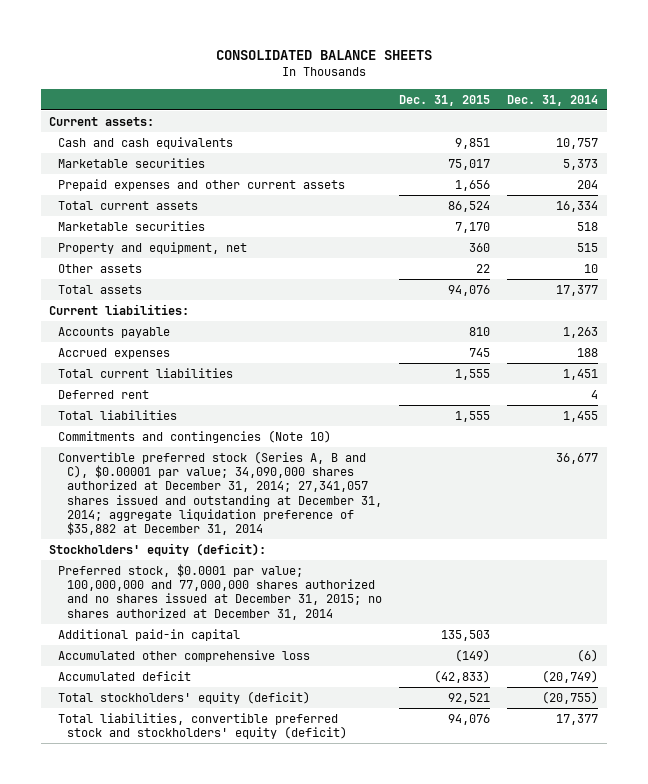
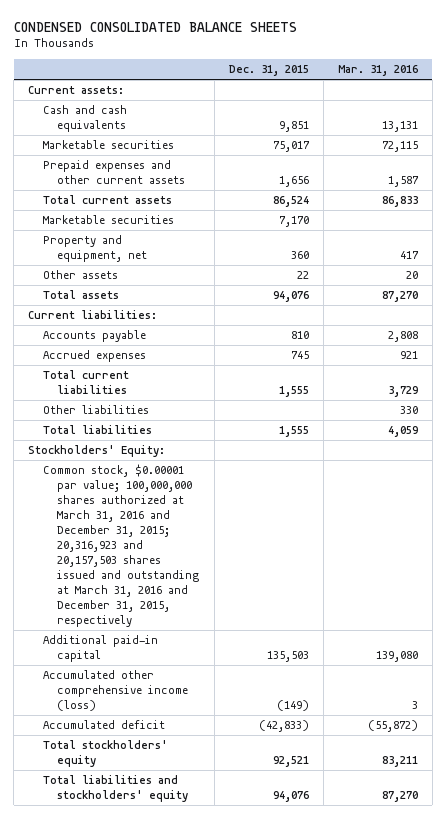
[215,49,432,60] CONSOLIDATED BALANCE SHEETS -> [13,21,297,32] CONDENSED CONSOLIDATED BALANCE SHEETS
[507,94,599,106] Dec. 31, 2014 -> none
none -> [337,65,418,77] Mar. 31, 2016
[58,390,150,400] Deferred rent -> none
none -> [42,405,149,415] Other liabilities
[58,430,332,444] Commitments and contingencies (Note 10) -> none
[58,451,383,536] Convertible preferred stock (Series A, B and C), $0.00001 par value; 34,090,000 shares authorized at December 31, 2014; 27,341,057 shares issued and outstanding at December 31, 2014; aggregate liquidation preference of $35,882 at December 31, 2014 -> none
[58,564,383,620] Preferred stock, $0.0001 par value; 100,000,000 and 77,000,000 shares authorized and no shares issued at December 31, 2015; no shares authorized at December 31, 2014 -> none
[49,543,267,557] Stockholders' equity (deficit): -> [28,445,166,458] Stockholders' Equity:
none -> [42,464,200,627] Common stock, $0.00001 par value; 100,000,000 shares authorized at March 31, 2016 and December 31, 2015; 20,316,923 and 20,157,503 shares issued and outstanding at March 31, 2016 and December 31, 2015, respectively
[58,650,311,663] Accumulated other comprehensive loss -> [42,670,189,711] Accumulated other comprehensive income (loss)
[58,691,311,705] Total stockholders' equity (deficit) -> [42,740,168,768] Total stockholders' equity
[58,713,348,740] Total liabilities, convertible preferred stock and stockholders' equity (deficit) -> [42,775,189,803] Total liabilities and stockholders' equity

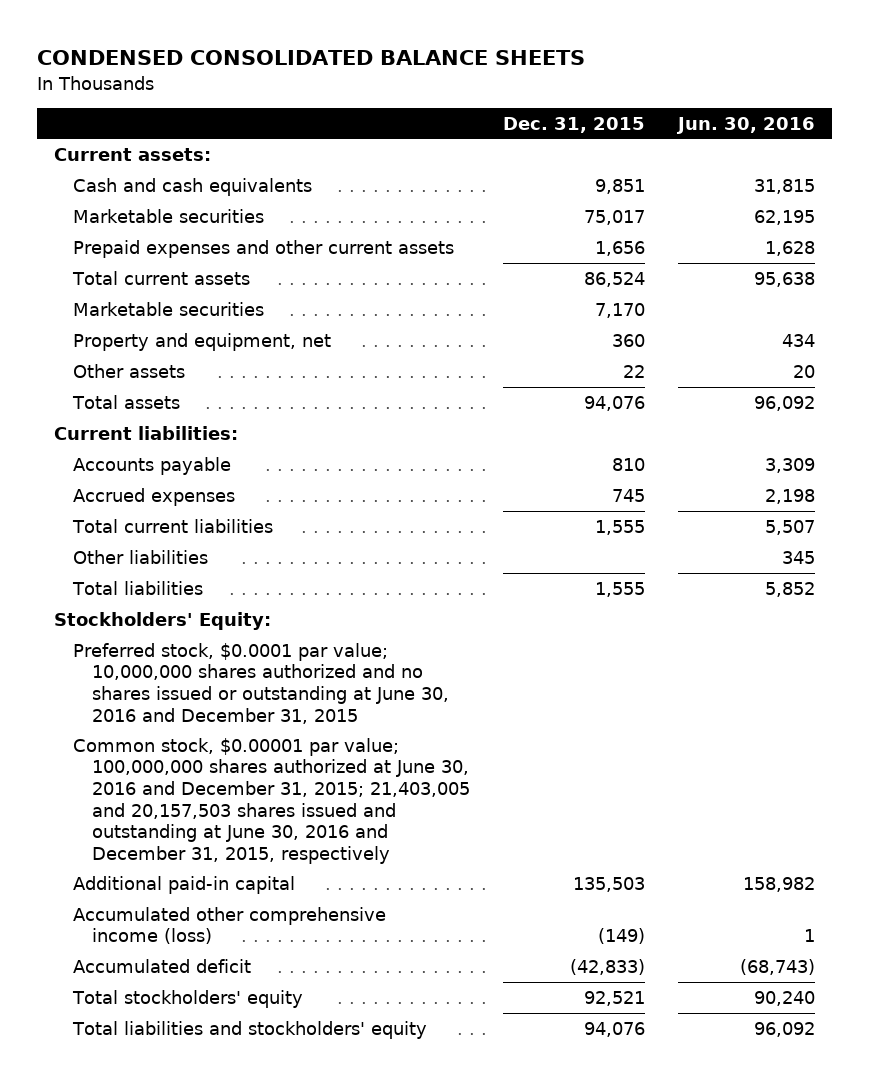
[337,65,418,77] Mar. 31, 2016 -> none
none -> [676,116,816,134] Jun. 30, 2016
none -> [73,642,450,724] Preferred stock, $0.0001 par value; 10,000,000 shares authorized and no shares issued or outstanding at June 30, 2016 and December 31, 2015
[42,464,200,627] Common stock, $0.00001 par value; 100,000,000 shares authorized at March 31, 2016 and December 31, 2015; 20,316,923 and 20,157,503 shares issued and outstanding at March 31, 2016 and December 31, 2015, respectively -> [73,737,471,864] Common stock, $0.00001 par value; 100,000,000 shares authorized at June 30, 2016 and December 31, 2015; 21,403,005 and 20,157,503 shares issued and outstanding at June 30, 2016 and December 31, 2015, respectively

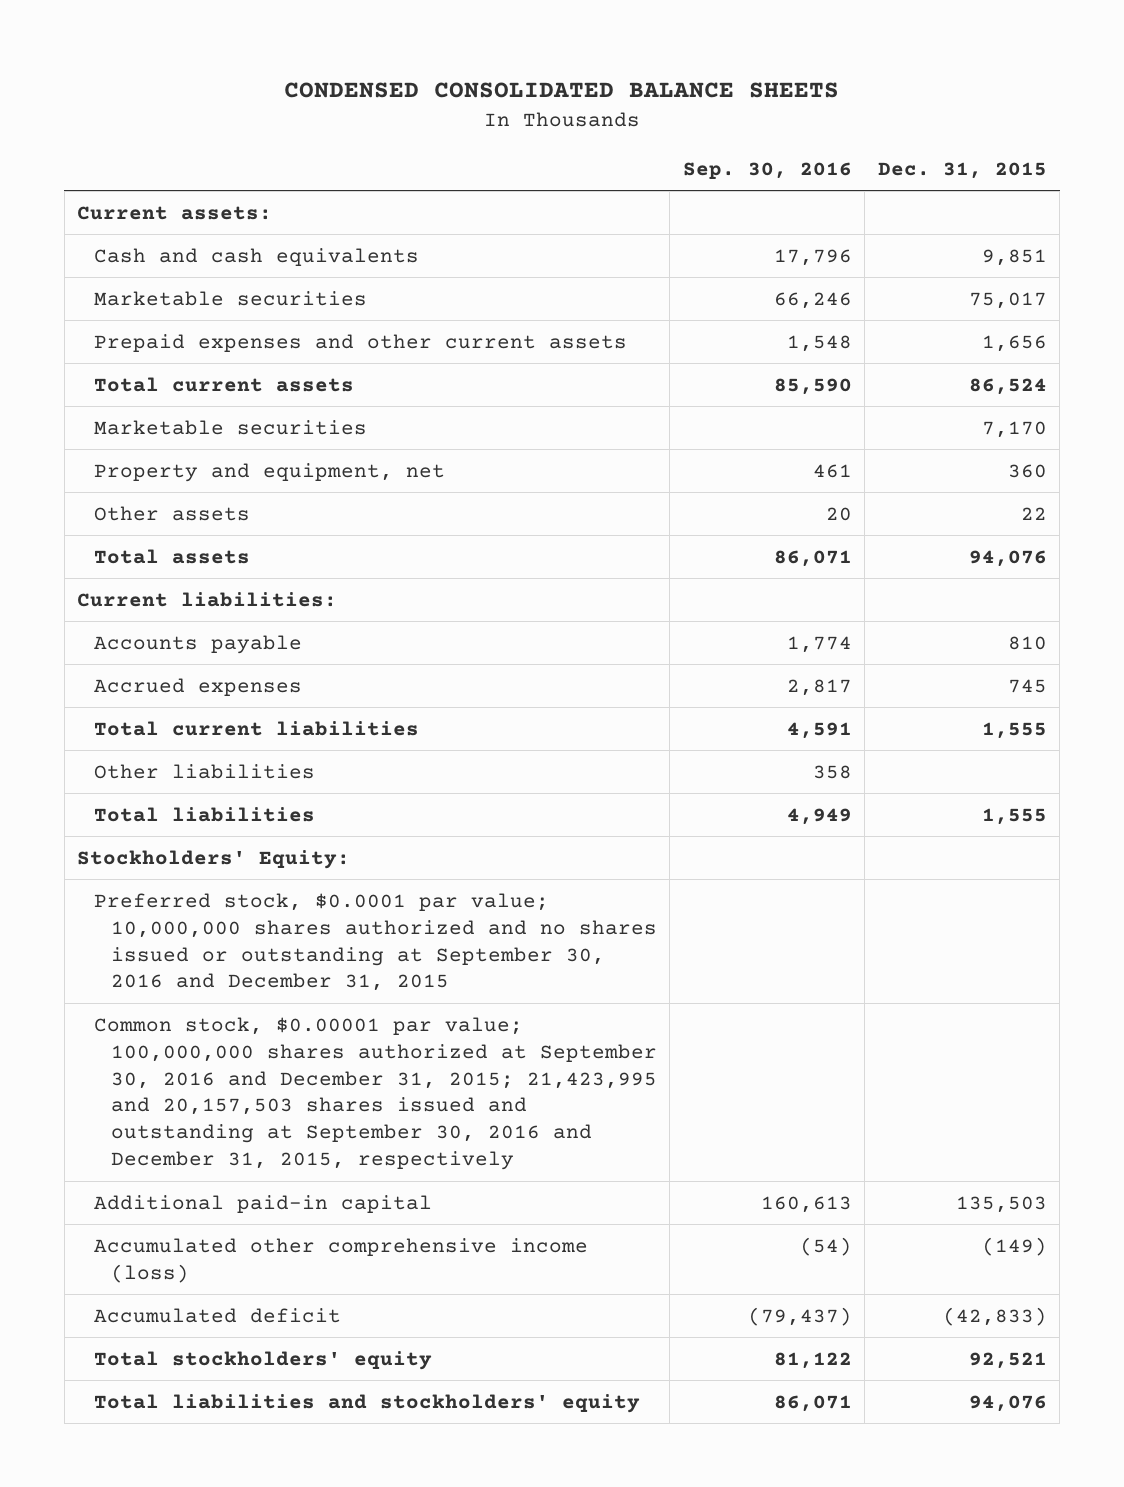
[676,116,816,134] Jun. 30, 2016 -> none
none -> [682,161,852,179] Sep. 30, 2016
[73,642,450,724] Preferred stock, $0.0001 par value; 10,000,000 shares authorized and no shares issued or outstanding at June 30, 2016 and December 31, 2015 -> [94,892,658,992] Preferred stock, $0.0001 par value; 10,000,000 shares authorized and no shares issued or outstanding at September 30, 2016 and December 31, 2015
[73,737,471,864] Common stock, $0.00001 par value; 100,000,000 shares authorized at June 30, 2016 and December 31, 2015; 21,403,005 and 20,157,503 shares issued and outstanding at June 30, 2016 and December 31, 2015, respectively -> [94,1016,658,1171] Common stock, $0.00001 par value; 100,000,000 shares authorized at September 30, 2016 and December 31, 2015; 21,423,995 and 20,157,503 shares issued and outstanding at September 30, 2016 and December 31, 2015, respectively

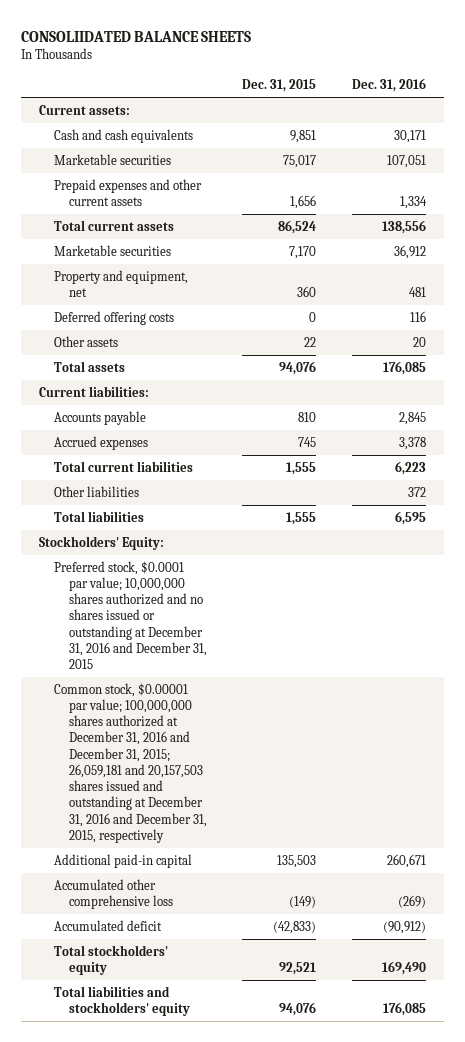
[284,82,840,99] CONDENSED CONSOLIDATED BALANCE SHEETS -> [21,30,252,42] CONSOLIIDATED BALANCE SHEETS
[682,161,852,179] Sep. 30, 2016 -> none
none -> [352,78,427,93] Dec. 31, 2016
none -> [53,310,174,325] Deferred offering costs
[94,892,658,992] Preferred stock, $0.0001 par value; 10,000,000 shares authorized and no shares issued or outstanding at September 30, 2016 and December 31, 2015 -> [53,560,207,670] Preferred stock, $0.0001 par value; 10,000,000 shares authorized and no shares issued or outstanding at December 31, 2016 and December 31, 2015
[94,1016,658,1171] Common stock, $0.00001 par value; 100,000,000 shares authorized at September 30, 2016 and December 31, 2015; 21,423,995 and 20,157,503 shares issued and outstanding at September 30, 2016 and December 31, 2015, respectively -> [53,682,207,843] Common stock, $0.00001 par value; 100,000,000 shares authorized at December 31, 2016 and December 31, 2015; 26,059,181 and 20,157,503 shares issued and outstanding at December 31, 2016 and December 31, 2015, respectively
[94,1237,589,1283] Accumulated other comprehensive income (loss) -> [53,878,173,909] Accumulated other comprehensive loss

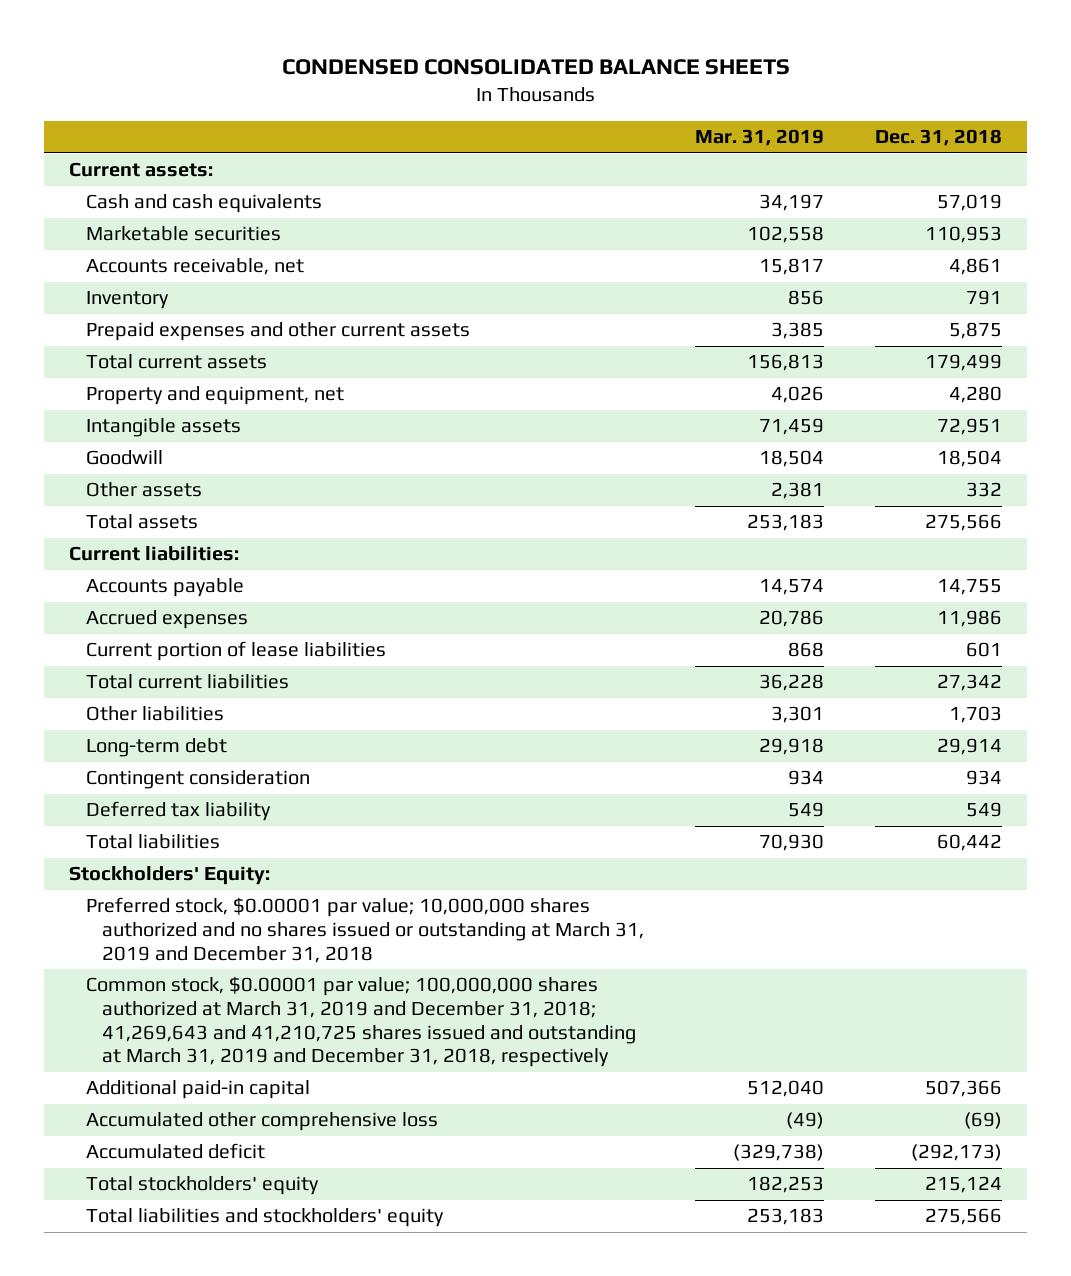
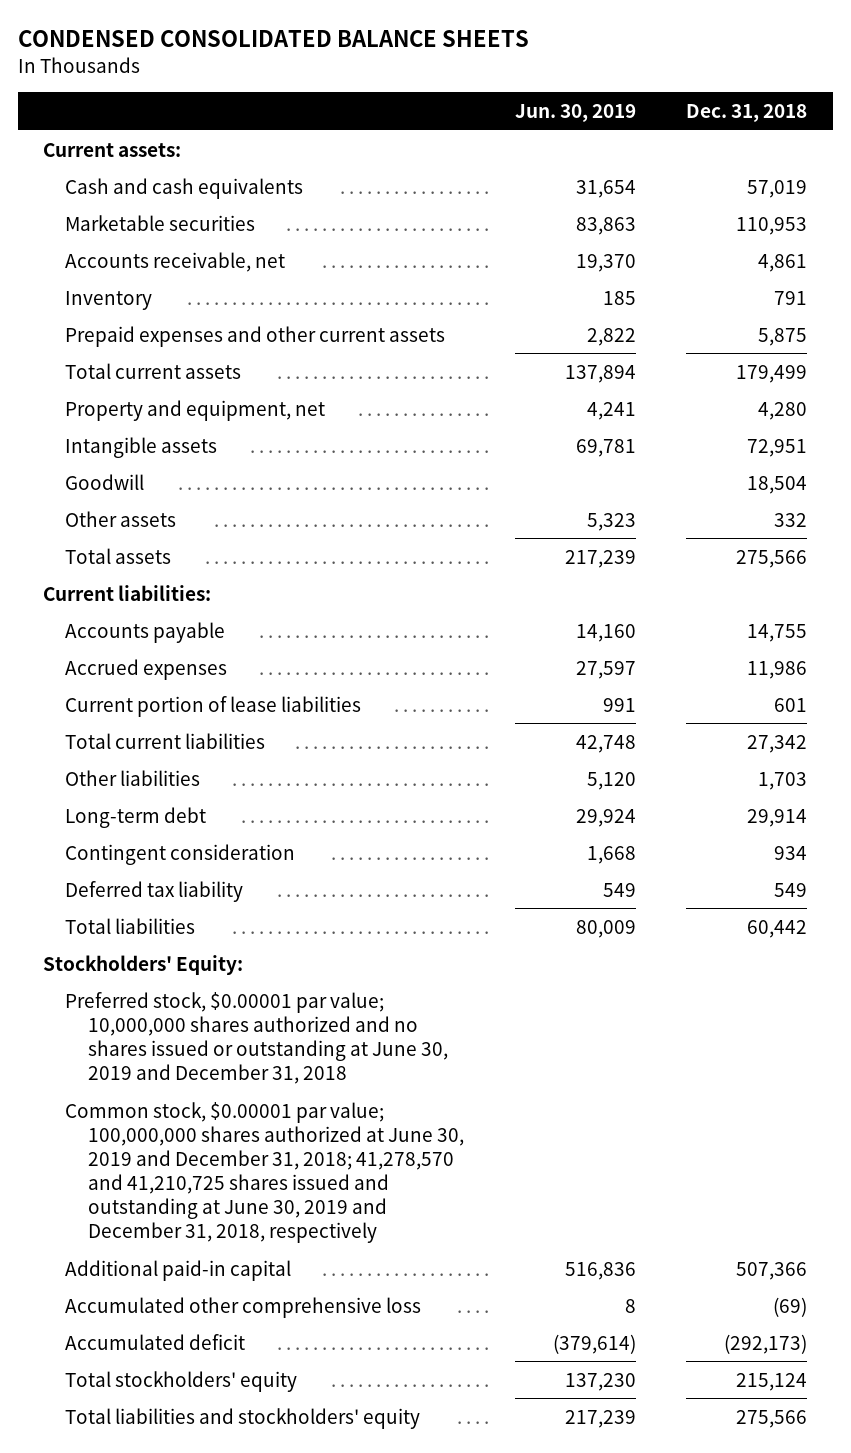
[695,129,825,147] Mar. 31, 2019 -> none
none -> [514,103,636,122] Jun. 30, 2019
[85,897,645,963] Preferred stock, $0.00001 par value; 10,000,000 shares authorized and no shares issued or outstanding at March 31, 2019 and December 31, 2018 -> [65,991,448,1084] Preferred stock, $0.00001 par value; 10,000,000 shares authorized and no shares issued or outstanding at June 30, 2019 and December 31, 2018
[85,976,637,1068] Common stock, $0.00001 par value; 100,000,000 shares authorized at March 31, 2019 and December 31, 2018; 41,269,643 and 41,210,725 shares issued and outstanding at March 31, 2019 and December 31, 2018, respectively -> [65,1101,464,1244] Common stock, $0.00001 par value; 100,000,000 shares authorized at June 30, 2019 and December 31, 2018; 41,278,570 and 41,210,725 shares issued and outstanding at June 30, 2019 and December 31, 2018, respectively

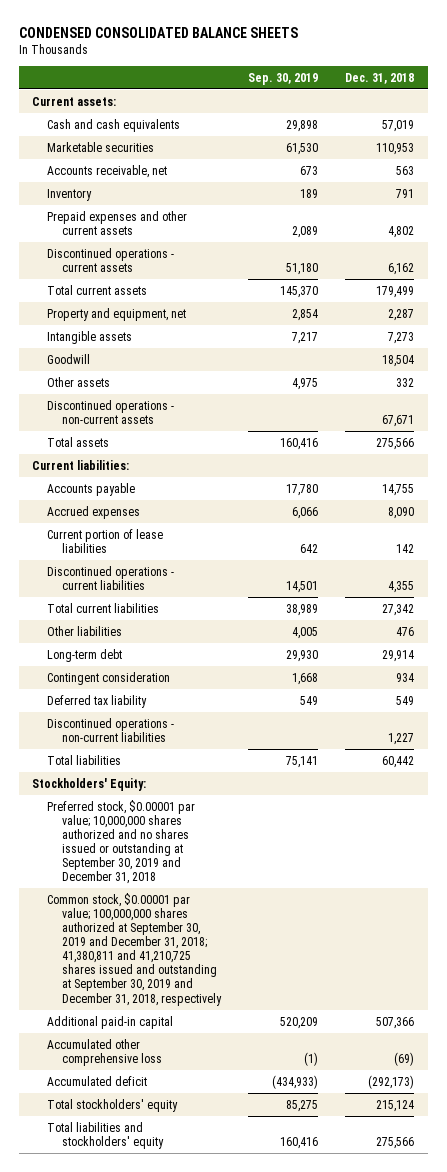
[514,103,636,122] Jun. 30, 2019 -> none
none -> [247,72,318,85] Sep. 30, 2019
[758,253,808,272] 4,861 -> [396,165,415,175] 563
[758,327,808,346] 5,875 -> [388,225,415,238] 4,802
none -> [46,247,174,272] Discontinued operations - current assets
[758,401,808,420] 4,280 -> [388,308,415,321] 2,287
[747,438,808,457] 72,951 -> [388,331,415,344] 7,273
none -> [46,399,174,424] Discontinued operations - non-current assets
[747,660,808,679] 11,986 -> [388,506,415,519] 8,090
[774,697,808,712] 601 -> [396,543,415,553] 142
none -> [46,565,174,590] Discontinued operations - current liabilities
[758,771,808,790] 1,703 -> [396,626,415,636] 476
none -> [46,717,174,742] Discontinued operations - non-current liabilities
[65,991,448,1084] Preferred stock, $0.00001 par value; 10,000,000 shares authorized and no shares issued or outstanding at June 30, 2019 and December 31, 2018 -> [46,799,195,885] Preferred stock, $0.00001 par value; 10,000,000 shares authorized and no shares issued or outstanding at September 30, 2019 and December 31, 2018
[65,1101,464,1244] Common stock, $0.00001 par value; 100,000,000 shares authorized at June 30, 2019 and December 31, 2018; 41,278,570 and 41,210,725 shares issued and outstanding at June 30, 2019 and December 31, 2018, respectively -> [46,892,222,1006] Common stock, $0.00001 par value; 100,000,000 shares authorized at September 30, 2019 and December 31, 2018; 41,380,811 and 41,210,725 shares issued and outstanding at September 30, 2019 and December 31, 2018, respectively

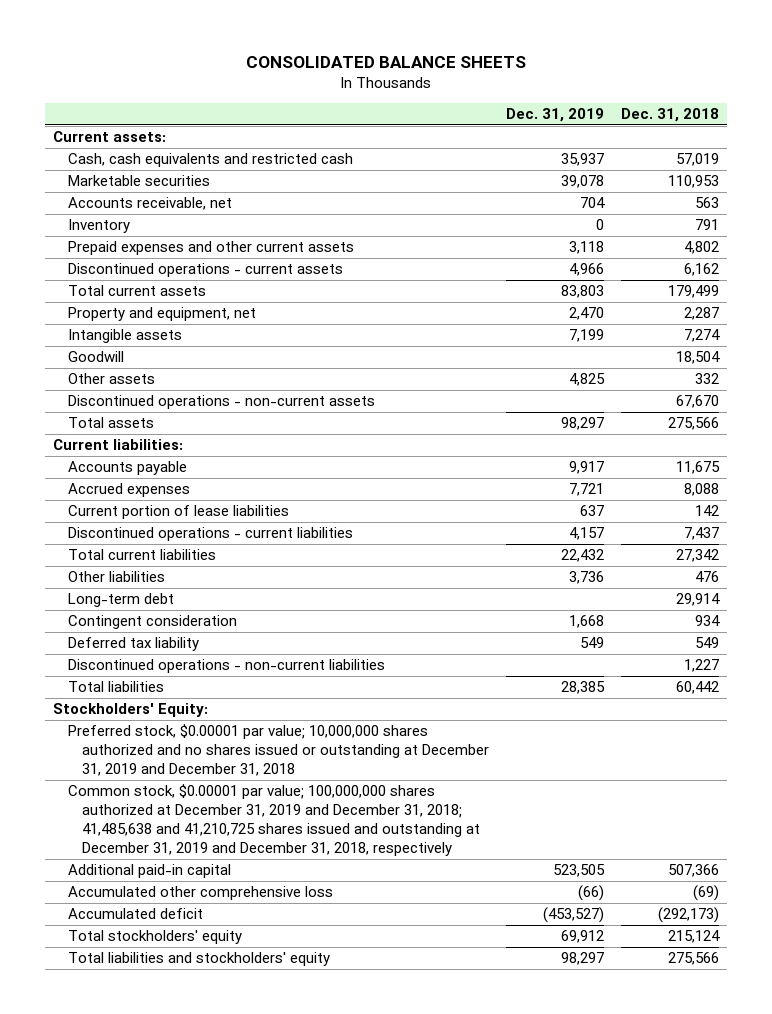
[18,26,298,38] CONDENSED CONSOLIDATED BALANCE SHEETS -> [246,55,527,68] CONSOLIDATED BALANCE SHEETS
[247,72,318,85] Sep. 30, 2019 -> none
none -> [505,107,604,122] Dec. 31, 2019
[46,118,180,132] Cash and cash equivalents -> [67,153,353,168] Cash, cash equivalents and restricted cash
[388,331,415,344] 7,273 -> [683,329,720,343] 7,274
[382,414,415,427] 67,671 -> [675,395,719,409] 67,670
[382,483,415,496] 14,755 -> [675,461,720,475] 11,675
[388,506,415,519] 8,090 -> [683,483,719,497] 8,088
[388,580,415,593] 4,355 -> [683,527,719,541] 7,437
[46,799,195,885] Preferred stock, $0.00001 par value; 10,000,000 shares authorized and no shares issued or outstanding at September 30, 2019 and December 31, 2018 -> [67,724,489,776] Preferred stock, $0.00001 par value; 10,000,000 shares authorized and no shares issued or outstanding at December 31, 2019 and December 31, 2018
[46,892,222,1006] Common stock, $0.00001 par value; 100,000,000 shares authorized at September 30, 2019 and December 31, 2018; 41,380,811 and 41,210,725 shares issued and outstanding at September 30, 2019 and December 31, 2018, respectively -> [67,784,480,856] Common stock, $0.00001 par value; 100,000,000 shares authorized at December 31, 2019 and December 31, 2018; 41,485,638 and 41,210,725 shares issued and outstanding at December 31, 2019 and December 31, 2018, respectively

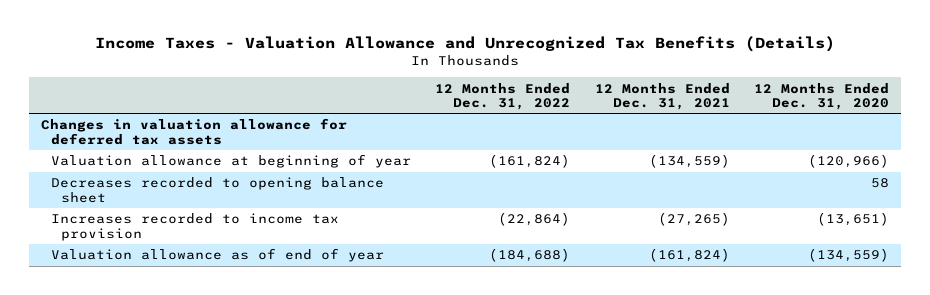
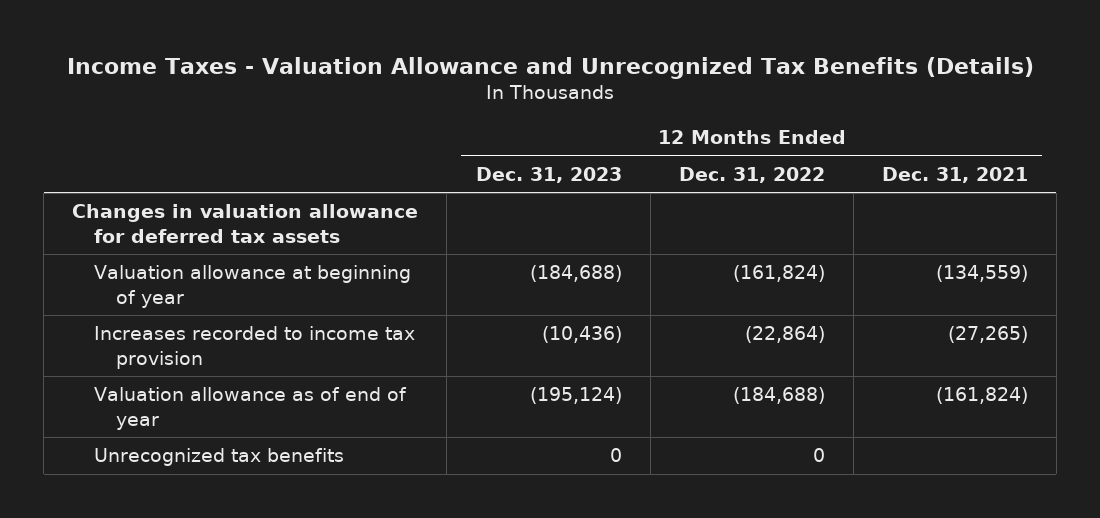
[753,82,889,110] 12 Months Ended Dec. 31, 2020 -> none
none -> [475,167,622,184] Dec. 31, 2023
[51,177,385,203] Decreases recorded to opening balance sheet -> none
none -> [94,448,345,467] Unrecognized tax benefits

